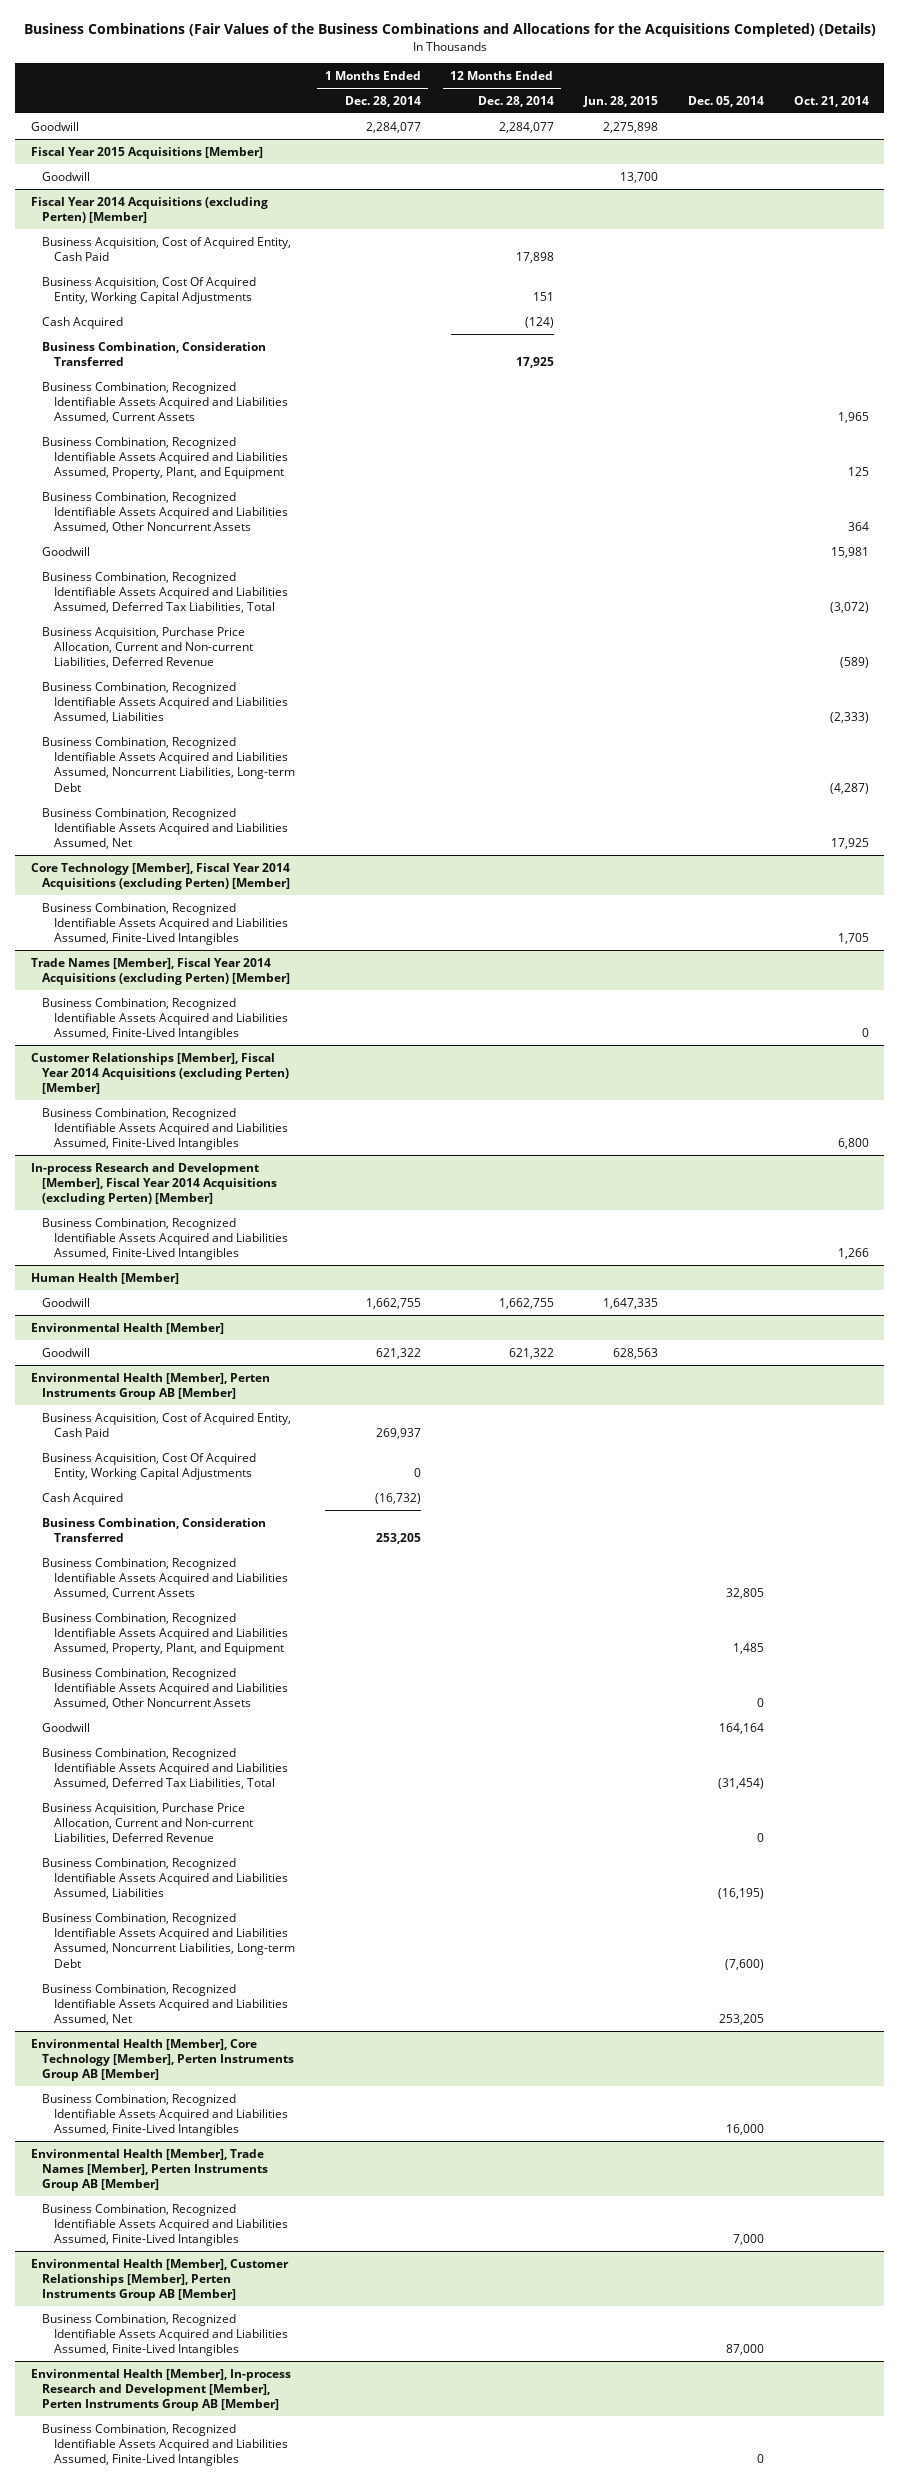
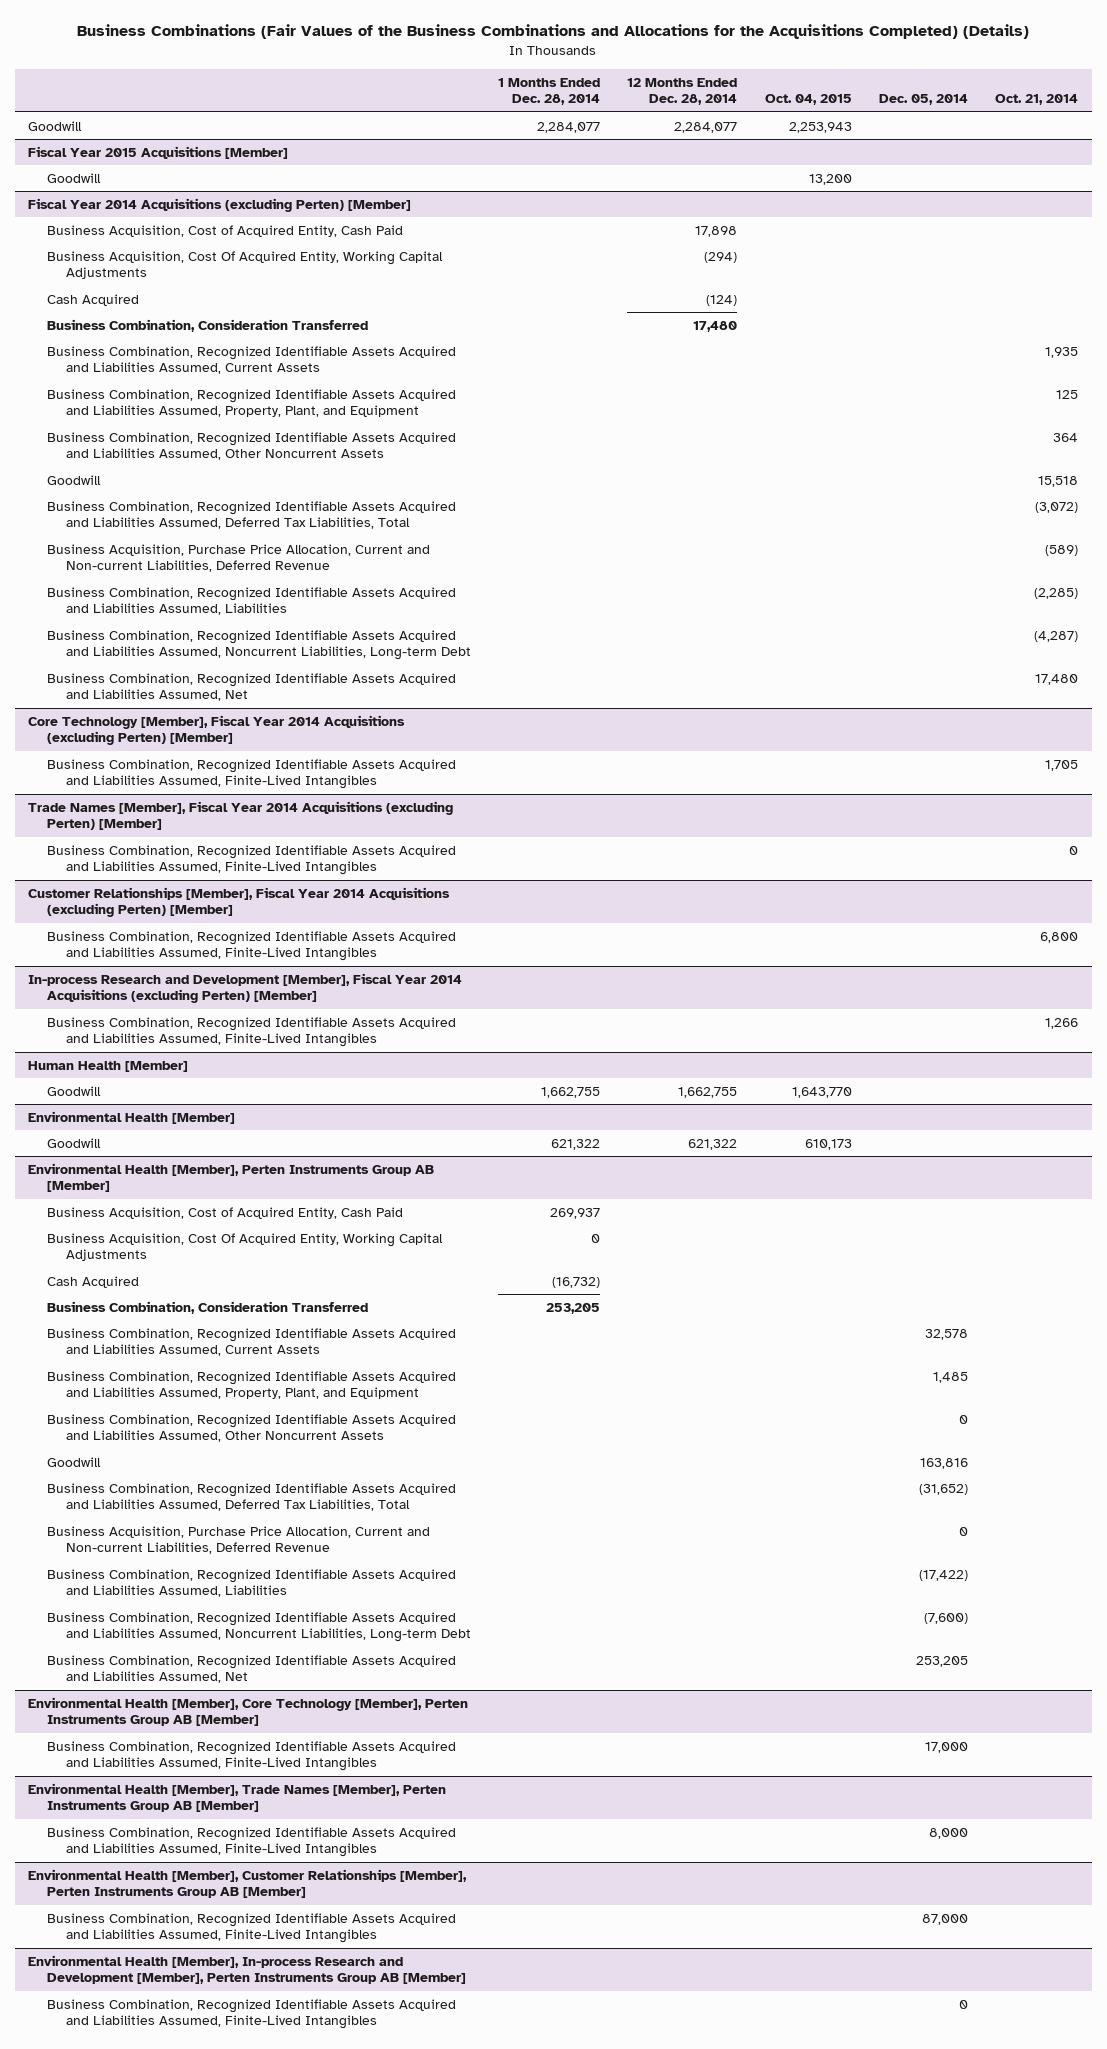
[582,95,658,107] Jun. 28, 2015 -> none
none -> [764,94,852,106] Oct. 04, 2015
[532,292,554,302] 151 -> [704,251,738,263] (294)
[515,357,554,369] 17,925 -> [693,320,738,332] 17,480
[838,412,870,424] 1,965 -> [1045,346,1079,358] 1,935
[831,546,870,558] 15,981 -> [1038,475,1079,487] 15,518
[830,712,870,724] (2,333) -> [1034,587,1079,599] (2,285)
[831,838,870,850] 17,925 -> [1035,673,1079,685] 17,480
[725,1588,764,1600] 32,805 -> [924,1328,968,1340] 32,578
[718,1722,764,1734] 164,164 -> [919,1457,968,1469] 163,816
[717,1778,764,1790] (31,454) -> [918,1483,968,1495] (31,652)
[717,1888,764,1900] (16,195) -> [918,1569,968,1581] (17,422)
[725,2124,764,2136] 16,000 -> [924,1741,968,1753] 17,000
[732,2234,764,2246] 7,000 -> [928,1827,968,1839] 8,000

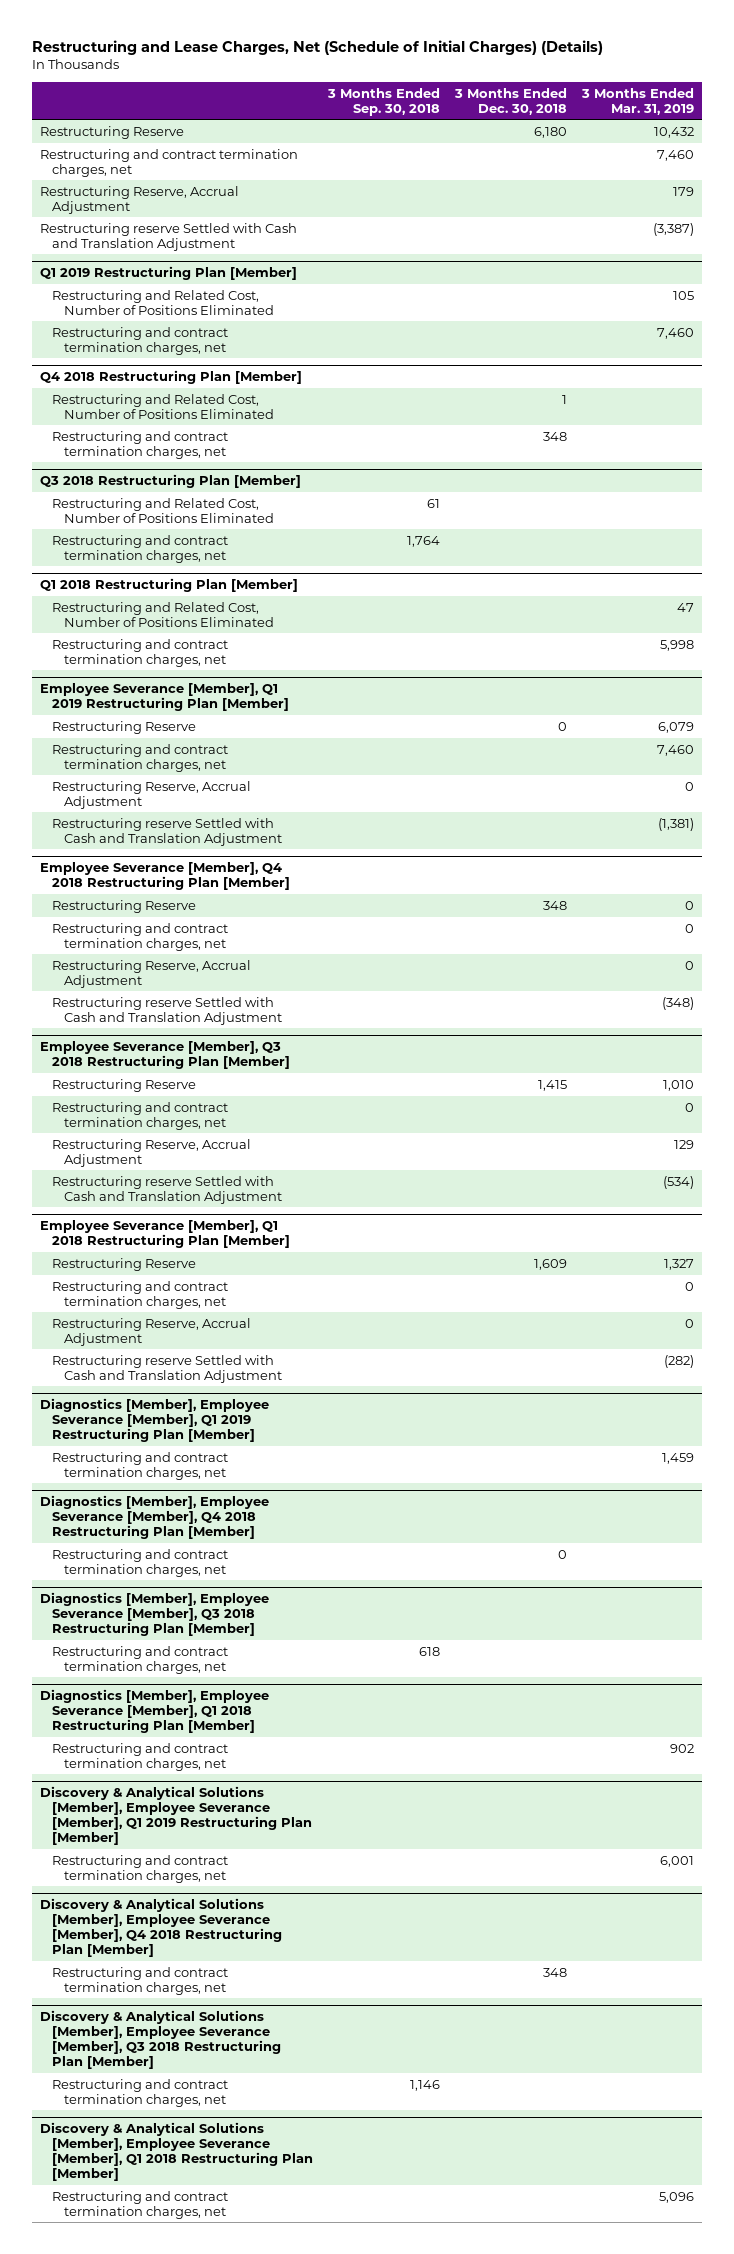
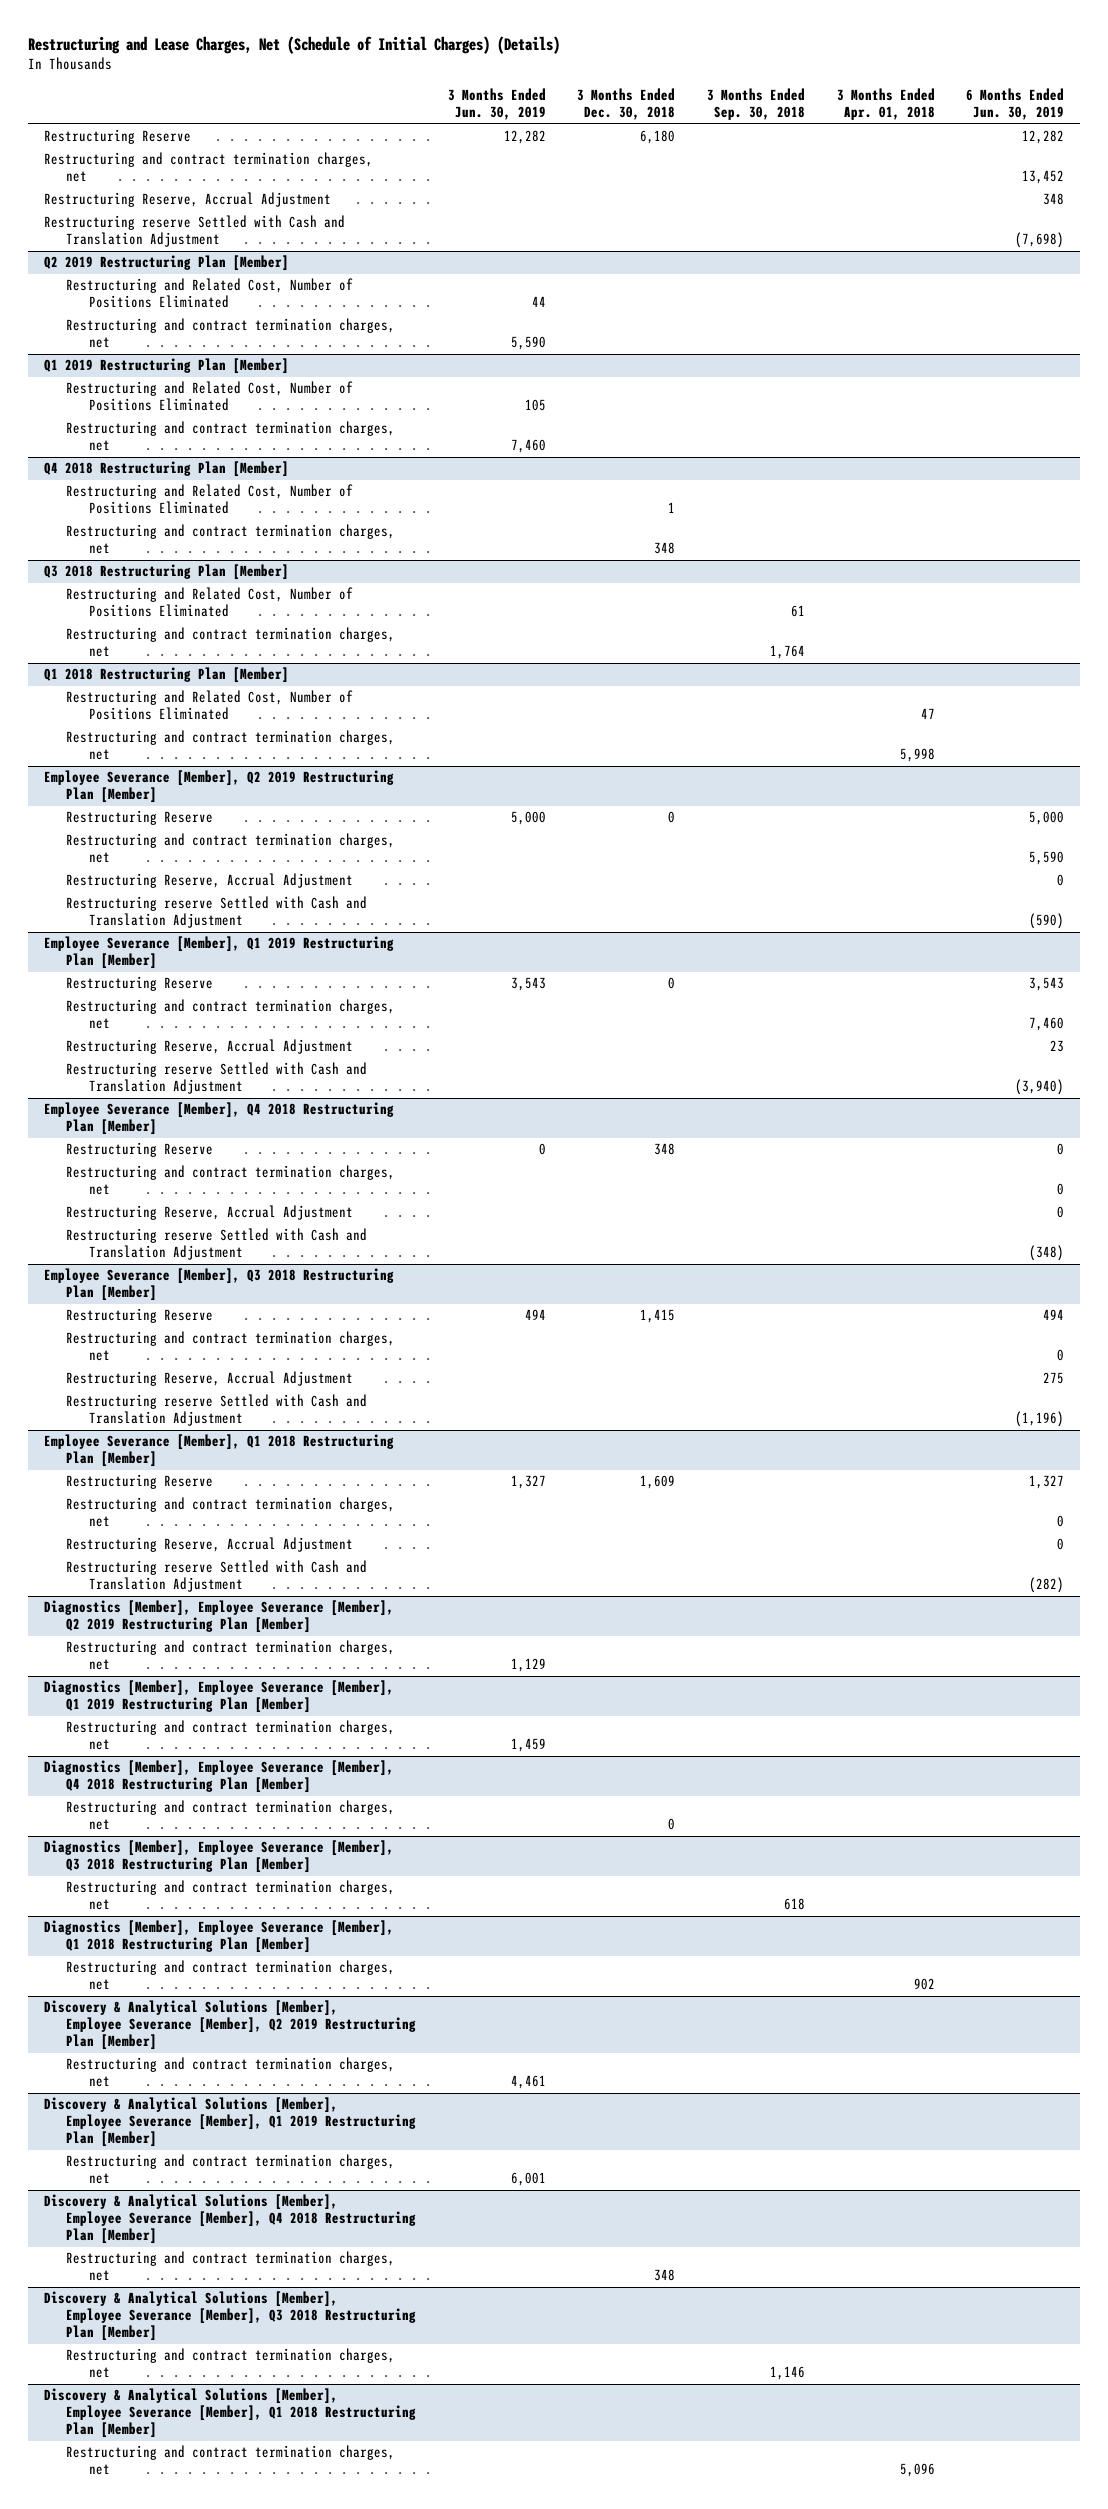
[581,87,695,115] 3 Months Ended Mar. 31, 2019 -> none
none -> [447,88,546,121] 3 Months Ended Jun. 30, 2019
none -> [836,88,935,121] 3 Months Ended Apr. 01, 2018
none -> [966,88,1065,121] 6 Months Ended Jun. 30, 2019
none -> [43,255,289,272] Q2 2019 Restructuring Plan [Member]
none -> [66,278,354,309] Restructuring and Related Cost, Number of Positions Eliminated
none -> [66,318,396,349] Restructuring and contract termination charges, net
none -> [43,770,394,804] Employee Severance [Member], Q2 2019 Restructuring Plan [Member]
none -> [66,810,214,826] Restructuring Reserve
none -> [66,833,396,864] Restructuring and contract termination charges, net
none -> [66,873,354,889] Restructuring Reserve, Accrual Adjustment
none -> [66,896,368,929] Restructuring reserve Settled with Cash and Translation Adjustment
none -> [43,1600,394,1634] Diagnostics [Member], Employee Severance [Member], Q2 2019 Restructuring Plan [Member]
none -> [66,1640,396,1671] Restructuring and contract termination charges, net
none -> [43,2000,417,2051] Discovery & Analytical Solutions [Member], Employee Severance [Member], Q2 2019 Restructuring Plan [Member]
none -> [66,2057,396,2088] Restructuring and contract termination charges, net

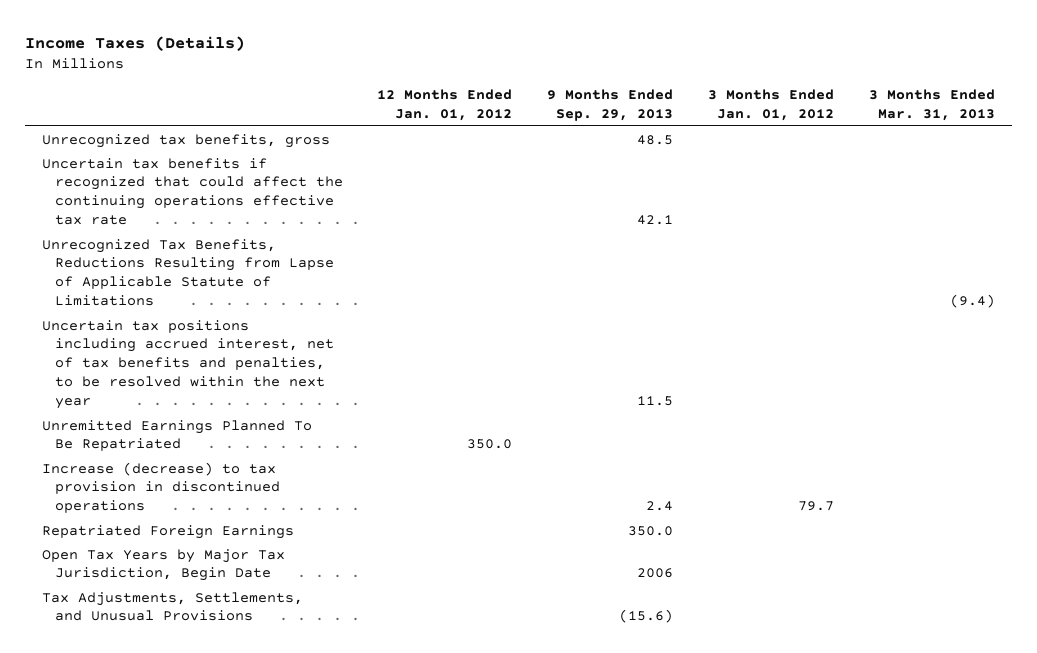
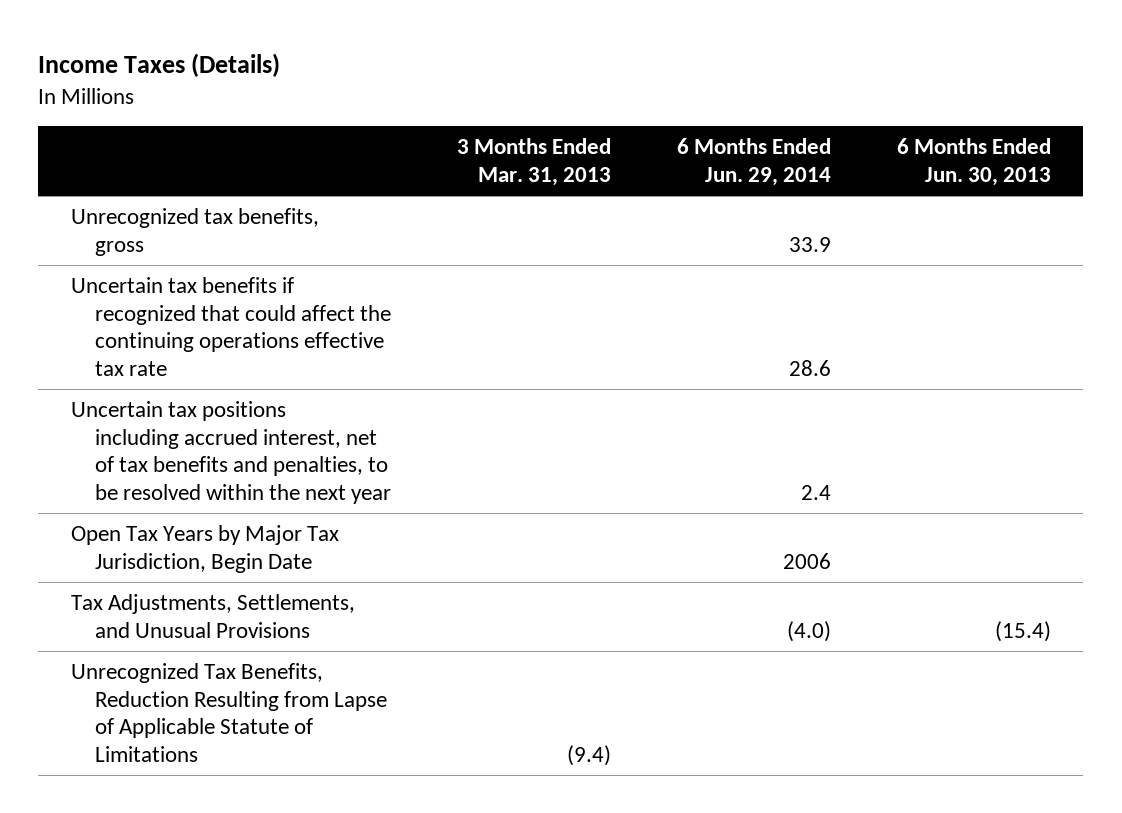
[377,89,513,122] 12 Months Ended Jan. 01, 2012 -> none
[547,89,674,122] 9 Months Ended Sep. 29, 2013 -> none
[708,89,835,122] 3 Months Ended Jan. 01, 2012 -> none
none -> [676,138,831,187] 6 Months Ended Jun. 29, 2014
none -> [896,138,1051,187] 6 Months Ended Jun. 30, 2013
[42,238,334,307] Unrecognized Tax Benefits, Reductions Resulting from Lapse of Applicable Statute of Limitations -> none
[42,419,313,452] Unremitted Earnings Planned To Be Repatriated -> none
[42,461,280,514] Increase (decrease) to tax provision in discontinued operations -> none
[42,524,295,539] Repatriated Foreign Earnings -> none
none -> [71,662,388,763] Unrecognized Tax Benefits, Reduction Resulting from Lapse of Applicable Statute of Limitations

